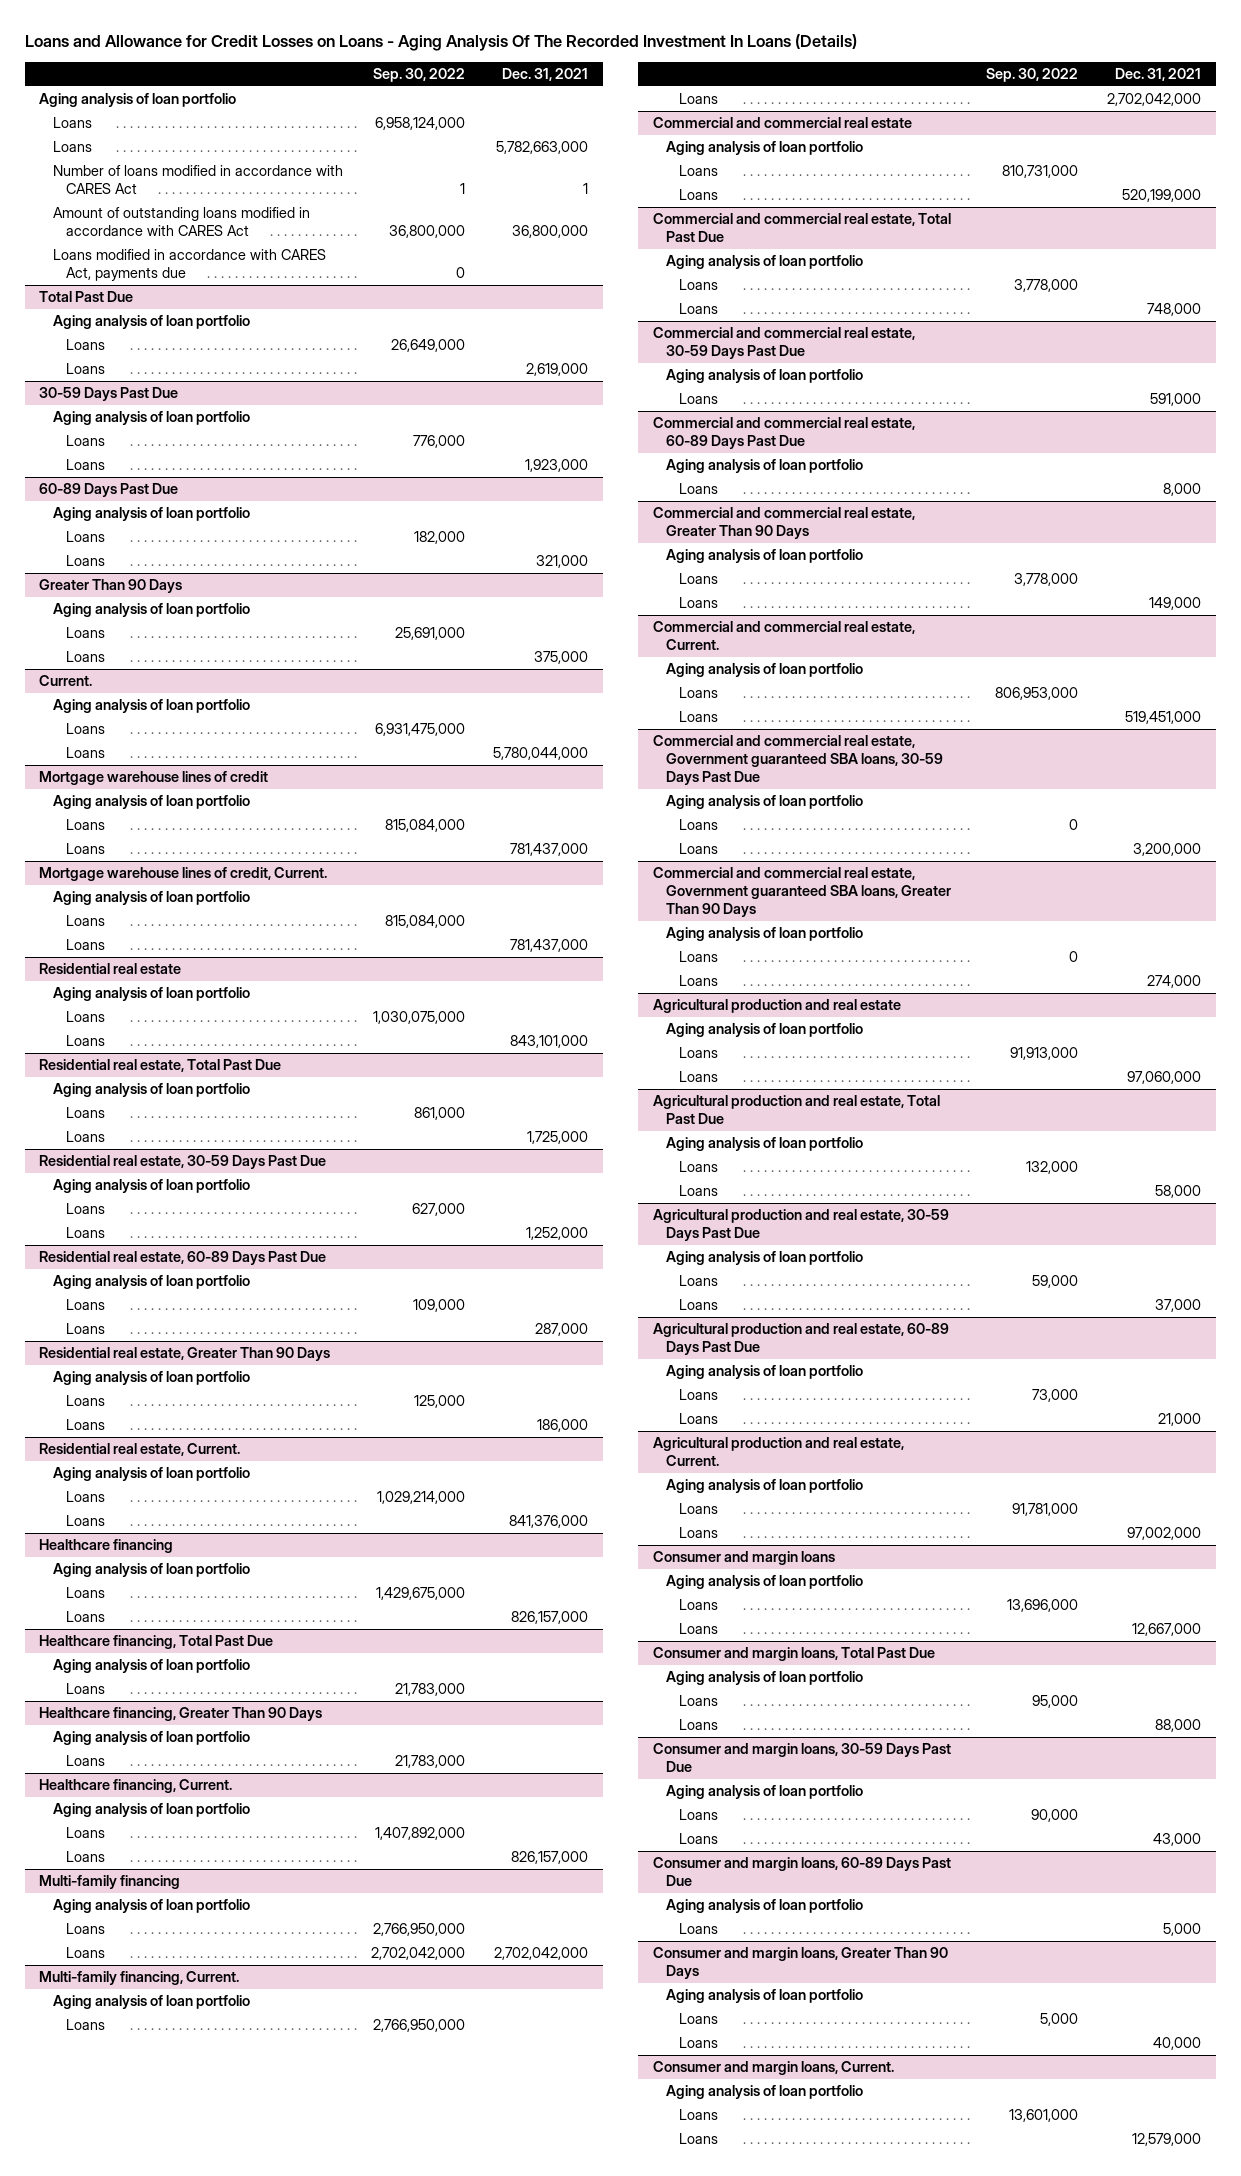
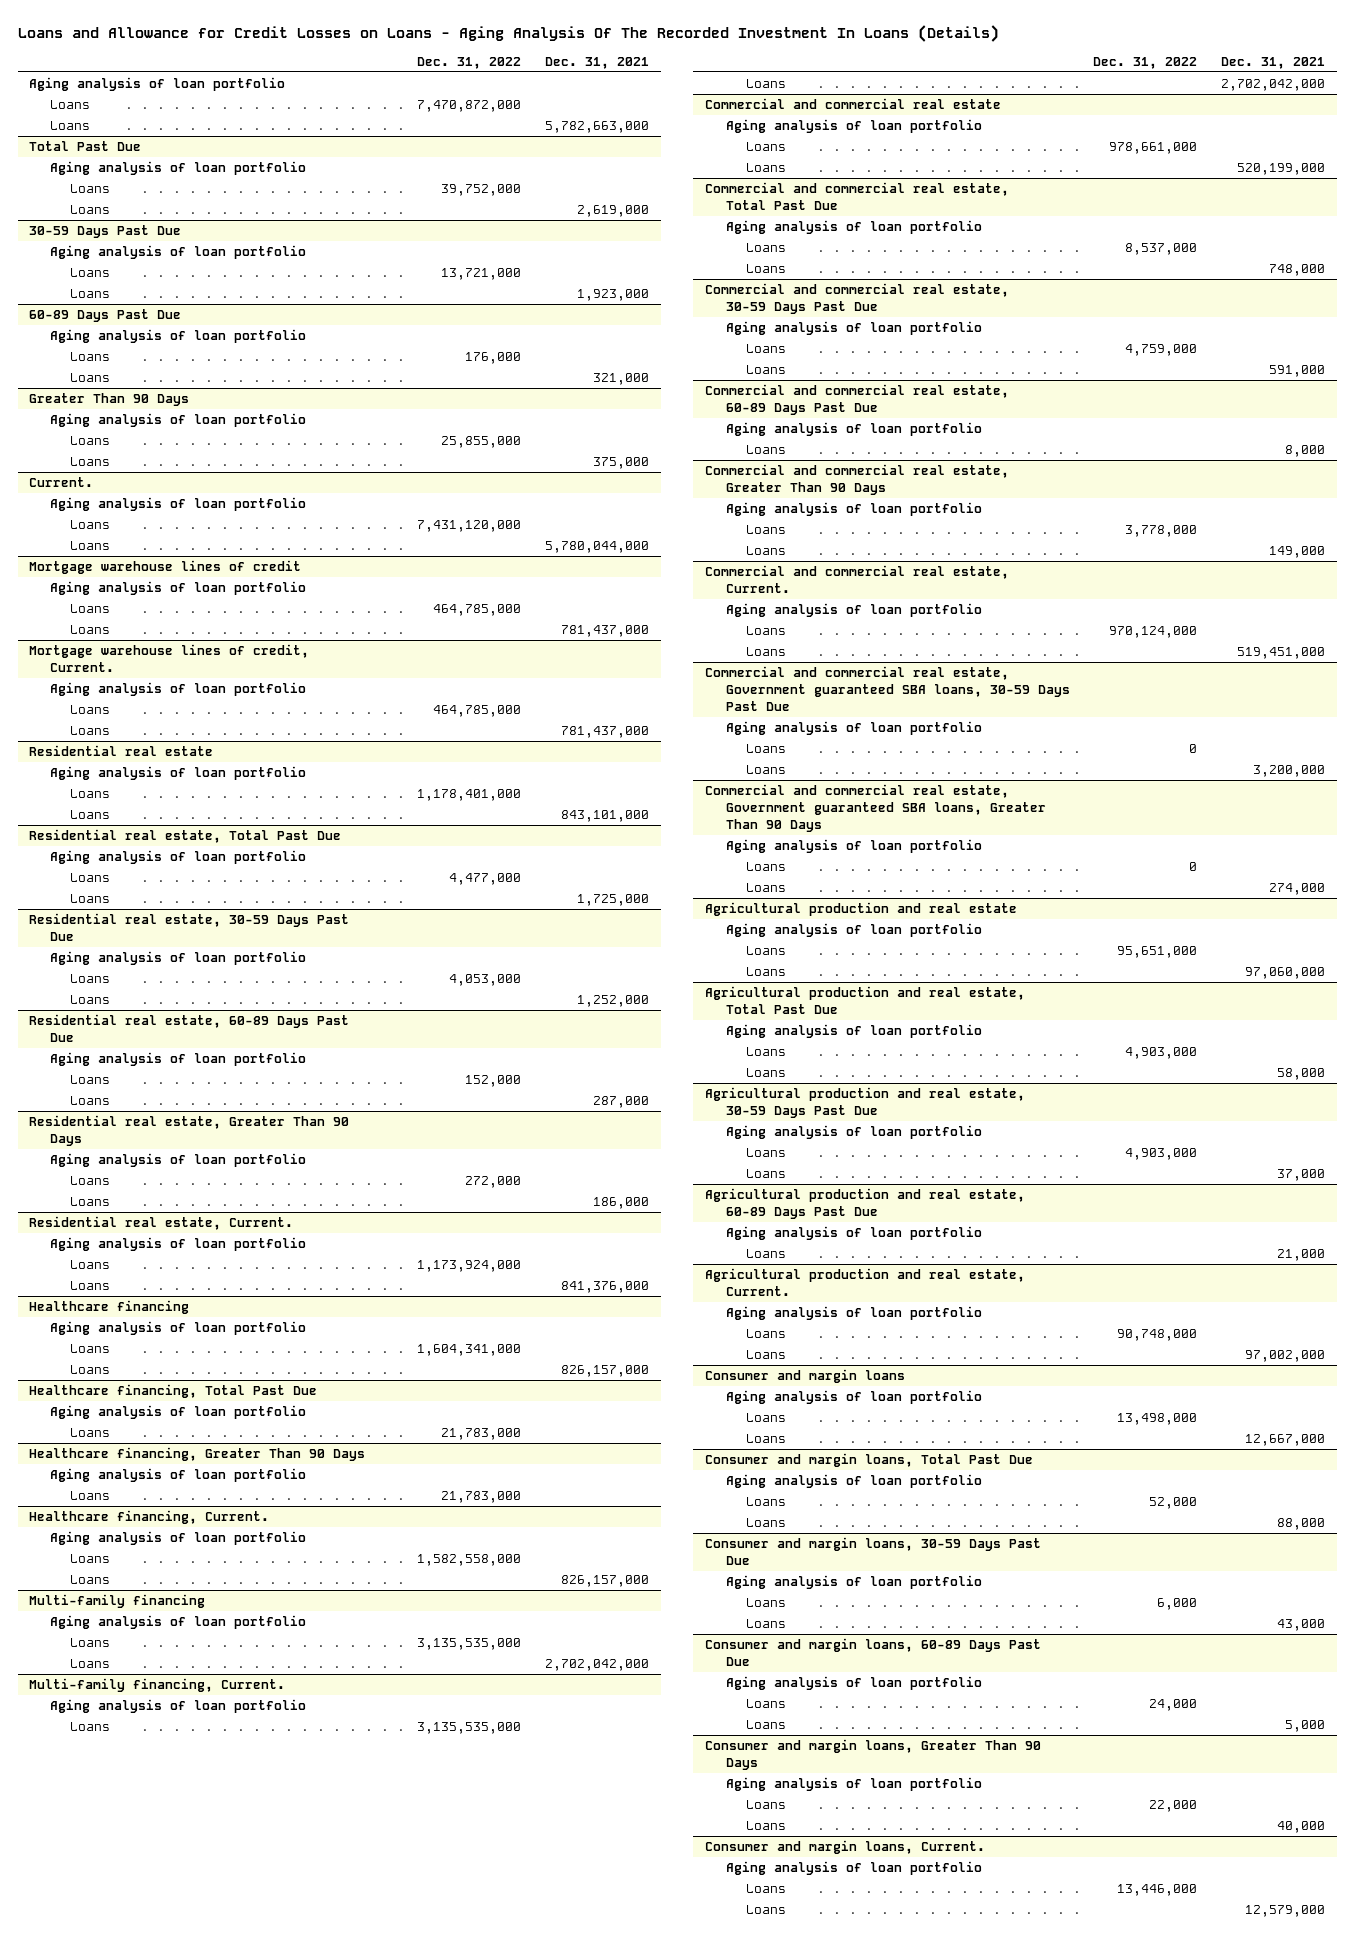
[372,67,465,82] Sep. 30, 2022 -> none
none -> [417,56,522,69] Dec. 31, 2022
[52,165,343,195] Number of loans modified in accordance with CARES Act -> none
[52,207,310,237] Amount of outstanding loans modified in accordance with CARES Act -> none
[52,249,326,282] Loans modified in accordance with CARES Act, payments due -> none
none -> [745,343,786,353] Loans
[678,1389,718,1401] Loans -> none
none -> [745,1698,786,1708] Loans

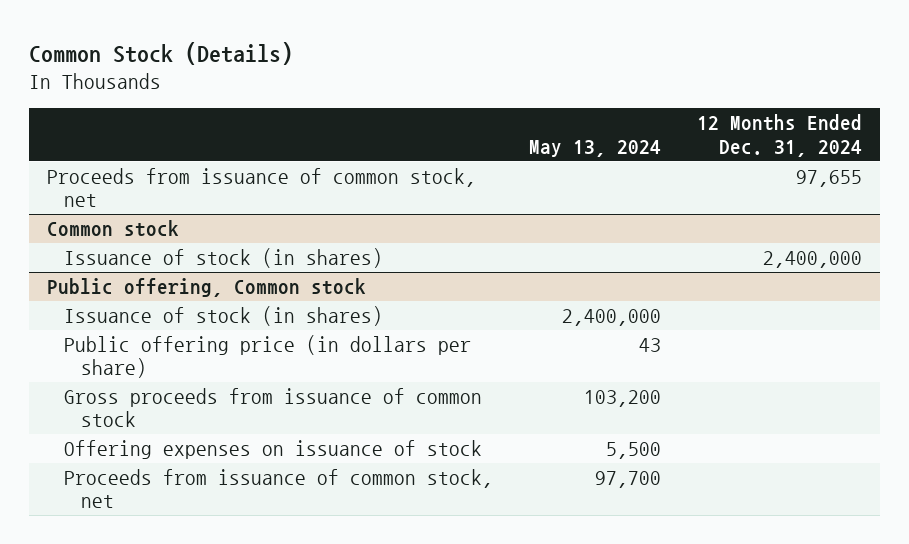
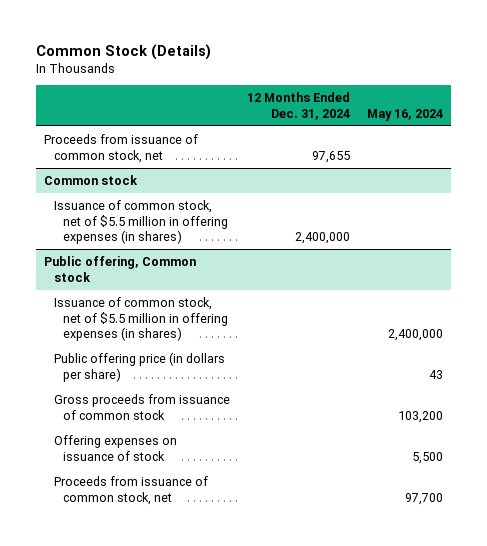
[529,139,662,157] May 13, 2024 -> none
none -> [366,108,443,121] May 16, 2024
[64,248,384,269] Issuance of stock (in shares) -> [53,200,229,245] Issuance of common stock, net of $5.5 million in offering expenses (in shares)
[64,306,384,327] Issuance of stock (in shares) -> [53,297,229,342] Issuance of common stock, net of $5.5 million in offering expenses (in shares)

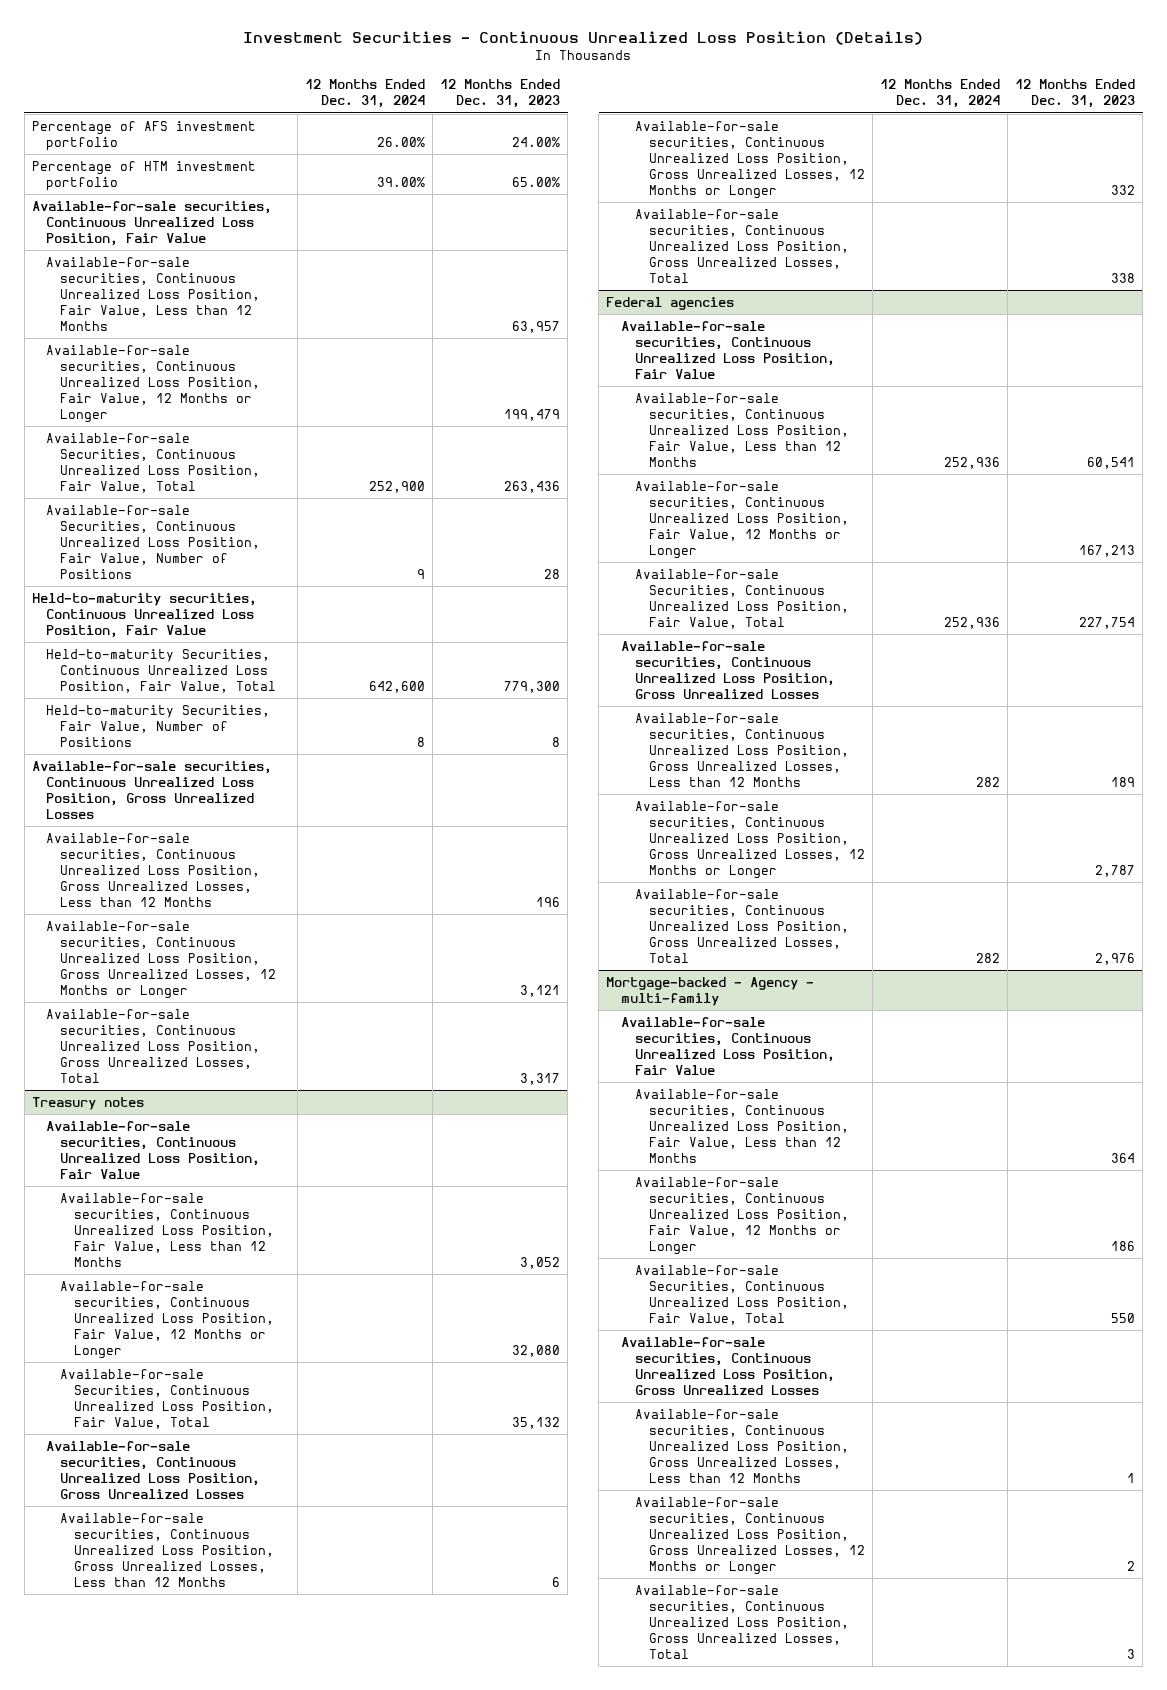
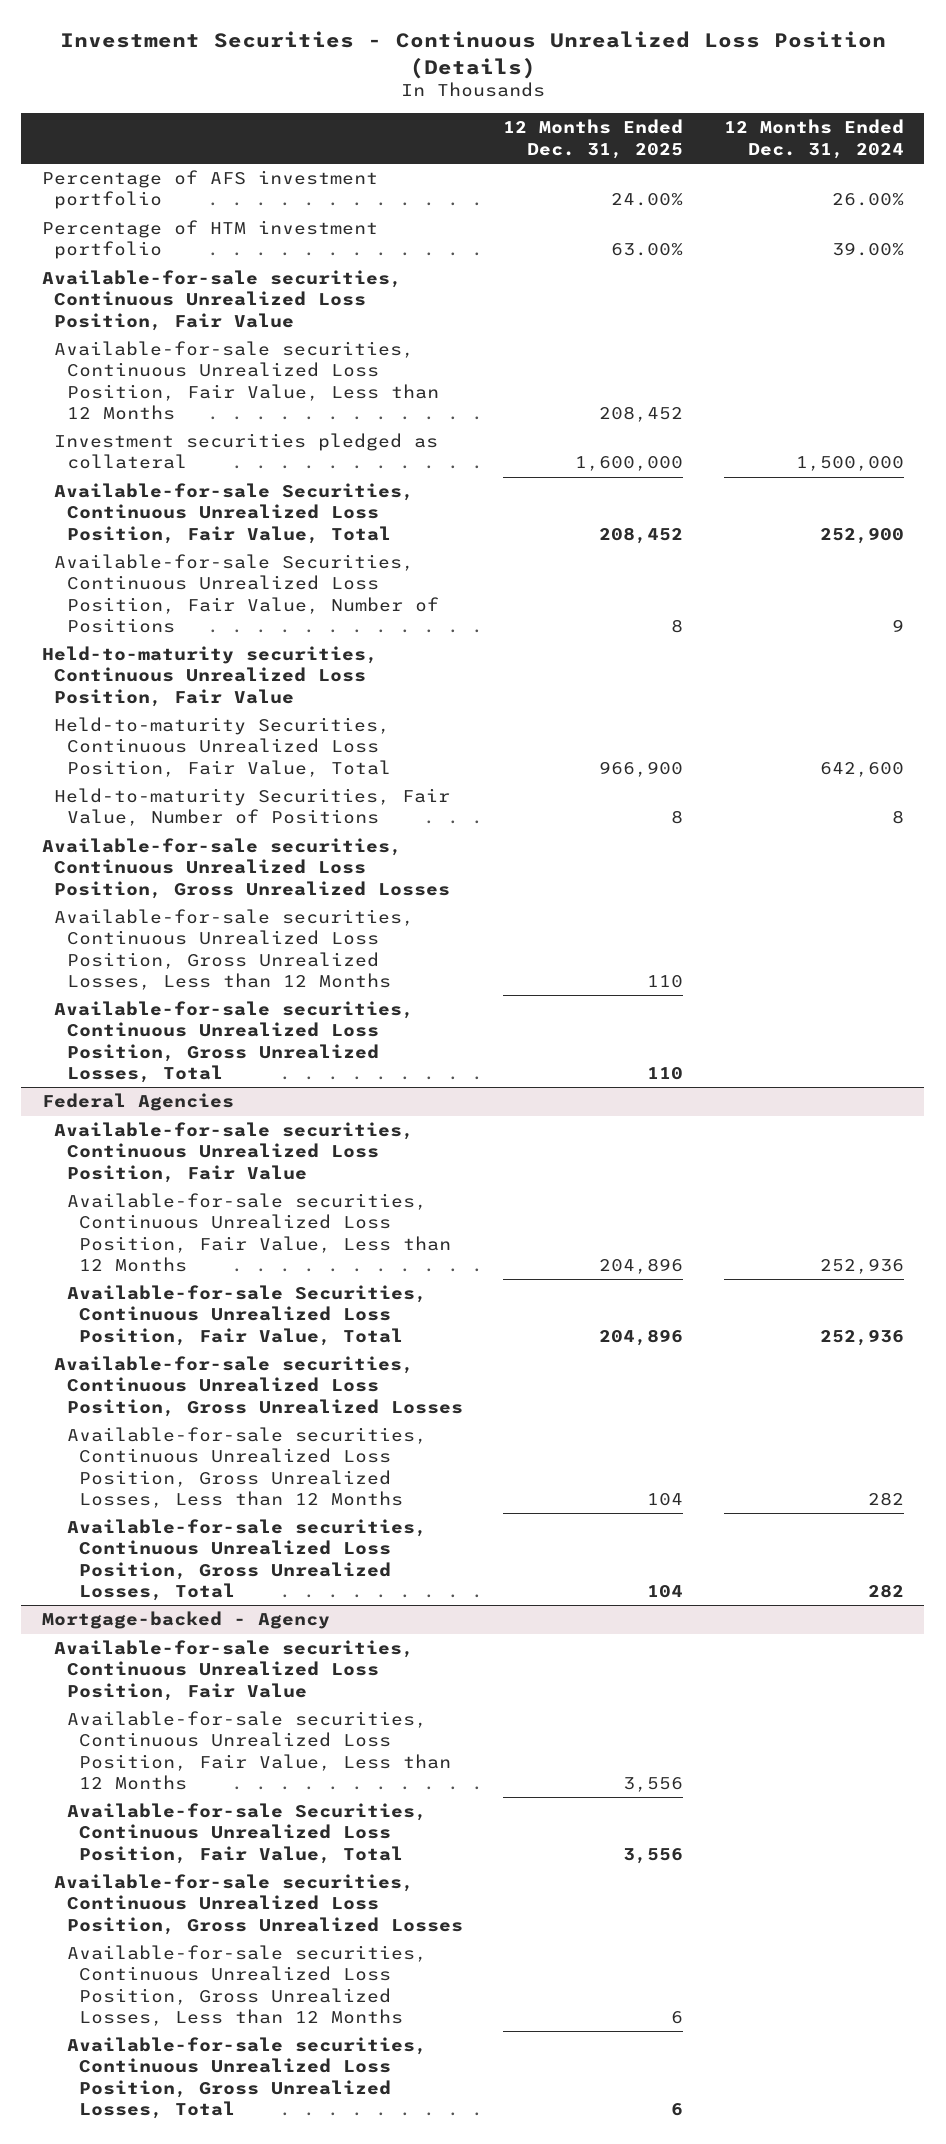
[440,79,561,109] 12 Months Ended Dec. 31, 2023 -> none
none -> [503,119,684,159] 12 Months Ended Dec. 31, 2025
[45,344,261,423] Available-for-sale securities, Continuous Unrealized Loss Position, Fair Value, 12 Months or Longer -> none
none -> [54,433,439,470] Investment securities pledged as collateral
[45,920,277,999] Available-for-sale securities, Continuous Unrealized Loss Position, Gross Unrealized Losses, 12 Months or Longer -> none
[31,1096,144,1110] Treasury notes -> none
[45,1120,261,1179] Available-for-sale securities, Continuous Unrealized Loss Position, Fair Value -> none
[60,1192,275,1267] Available-for-sale securities, Continuous Unrealized Loss Position, Fair Value, Less than 12 Months -> none
[60,1280,275,1359] Available-for-sale securities, Continuous Unrealized Loss Position, Fair Value, 12 Months or Longer -> none
[60,1368,275,1429] Available-for-sale Securities, Continuous Unrealized Loss Position, Fair Value, Total -> none
[45,1440,261,1499] Available-for-sale securities, Continuous Unrealized Loss Position, Gross Unrealized Losses -> none
[60,1512,275,1587] Available-for-sale securities, Continuous Unrealized Loss Position, Gross Unrealized Losses, Less than 12 Months -> none
[634,120,866,199] Available-for-sale securities, Continuous Unrealized Loss Position, Gross Unrealized Losses, 12 Months or Longer -> none
[634,208,850,283] Available-for-sale securities, Continuous Unrealized Loss Position, Gross Unrealized Losses, Total -> none
[606,296,735,310] Federal agencies -> [41,1093,234,1112] Federal Agencies
[634,480,850,559] Available-for-sale securities, Continuous Unrealized Loss Position, Fair Value, 12 Months or Longer -> none
[634,800,866,879] Available-for-sale securities, Continuous Unrealized Loss Position, Gross Unrealized Losses, 12 Months or Longer -> none
[606,976,815,1006] Mortgage-backed - Agency - multi-family -> none
[620,1016,835,1075] Available-for-sale securities, Continuous Unrealized Loss Position, Fair Value -> none
[634,1088,850,1163] Available-for-sale securities, Continuous Unrealized Loss Position, Fair Value, Less than 12 Months -> none
[634,1176,850,1255] Available-for-sale securities, Continuous Unrealized Loss Position, Fair Value, 12 Months or Longer -> none
[634,1264,850,1325] Available-for-sale Securities, Continuous Unrealized Loss Position, Fair Value, Total -> none
[620,1336,835,1395] Available-for-sale securities, Continuous Unrealized Loss Position, Gross Unrealized Losses -> none
[634,1408,850,1483] Available-for-sale securities, Continuous Unrealized Loss Position, Gross Unrealized Losses, Less than 12 Months -> none
[634,1496,866,1575] Available-for-sale securities, Continuous Unrealized Loss Position, Gross Unrealized Losses, 12 Months or Longer -> none
[634,1584,850,1659] Available-for-sale securities, Continuous Unrealized Loss Position, Gross Unrealized Losses, Total -> none
none -> [41,1611,330,1630] Mortgage-backed - Agency
none -> [54,1640,415,1701] Available-for-sale securities, Continuous Unrealized Loss Position, Fair Value
none -> [66,1711,452,1790] Available-for-sale securities, Continuous Unrealized Loss Position, Fair Value, Less than 12 Months
none -> [66,1803,427,1864] Available-for-sale Securities, Continuous Unrealized Loss Position, Fair Value, Total
none -> [54,1874,463,1935] Available-for-sale securities, Continuous Unrealized Loss Position, Gross Unrealized Losses
none -> [66,1945,427,2026] Available-for-sale securities, Continuous Unrealized Loss Position, Gross Unrealized Losses, Less than 12 Months
none -> [66,2037,427,2119] Available-for-sale securities, Continuous Unrealized Loss Position, Gross Unrealized Losses, Total

